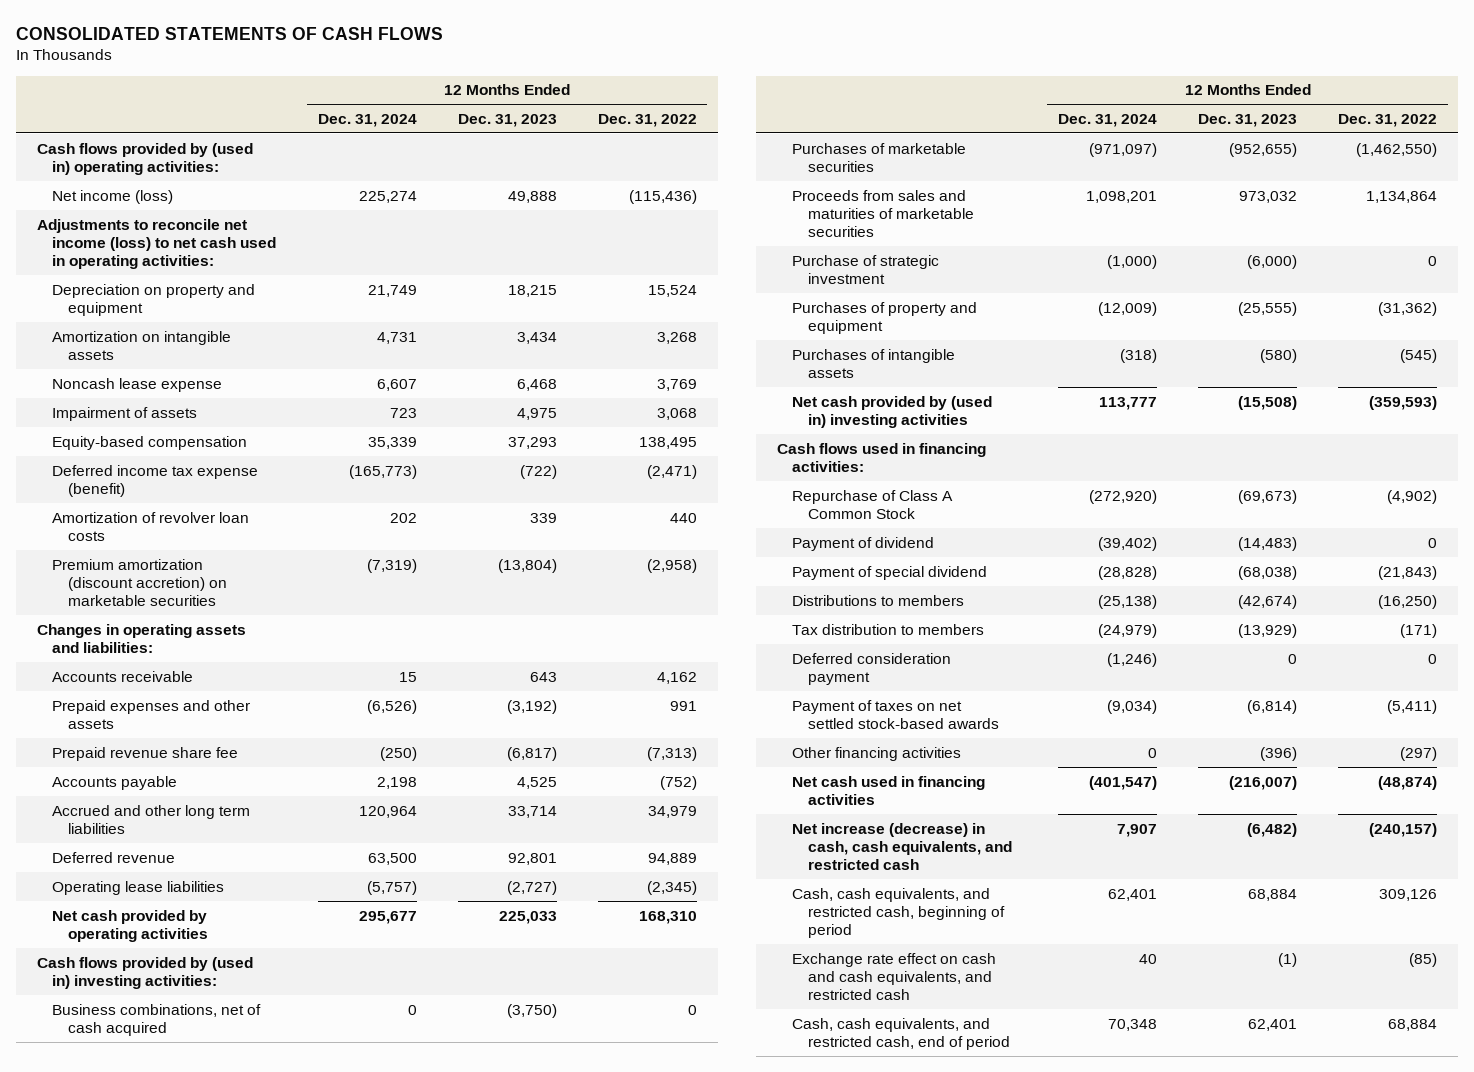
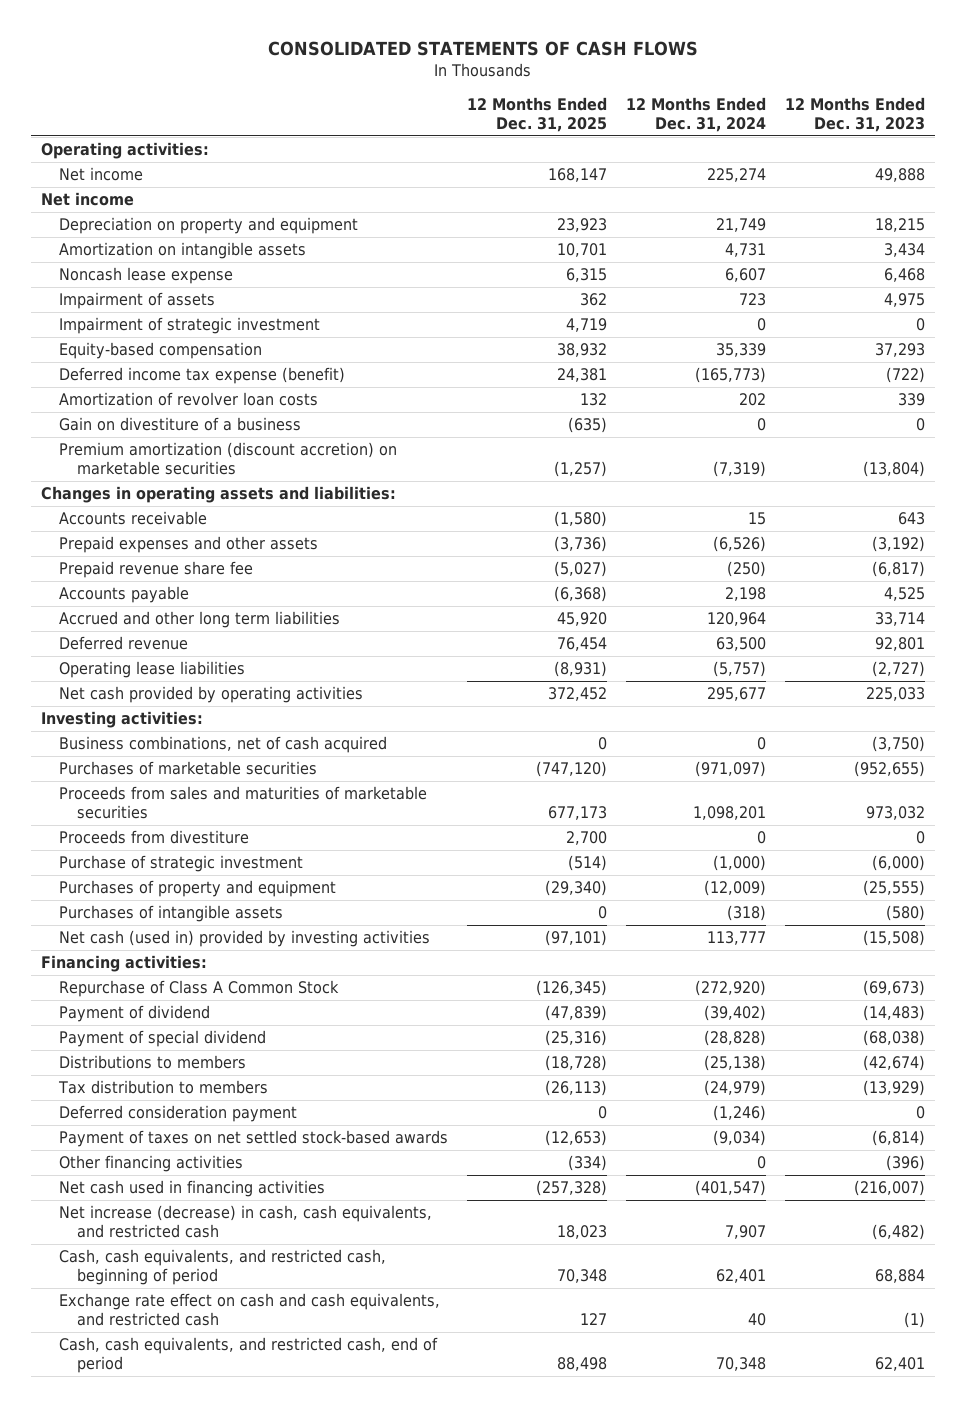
[598,113,698,127] Dec. 31, 2022 -> none
none -> [466,97,607,132] 12 Months Ended Dec. 31, 2025
[36,142,253,175] Cash flows provided by (used in) operating activities: -> [40,142,209,160] Operating activities:
[52,189,174,204] Net income (loss) -> [58,167,143,182] Net income
[36,218,277,269] Adjustments to reconcile net income (loss) to net cash used in operating activities: -> [40,192,134,207] Net income
none -> [58,317,320,335] Impairment of strategic investment
none -> [58,417,301,432] Gain on divestiture of a business
[36,956,253,989] Cash flows provided by (used in) investing activities: -> [40,711,203,729] Investing activities:
none -> [58,830,249,845] Proceeds from divestiture
[792,395,993,428] Net cash provided by (used in) investing activities -> [58,930,430,948] Net cash (used in) provided by investing activities
[776,442,986,472] Cash flows used in financing activities: -> [40,955,207,973] Financing activities:

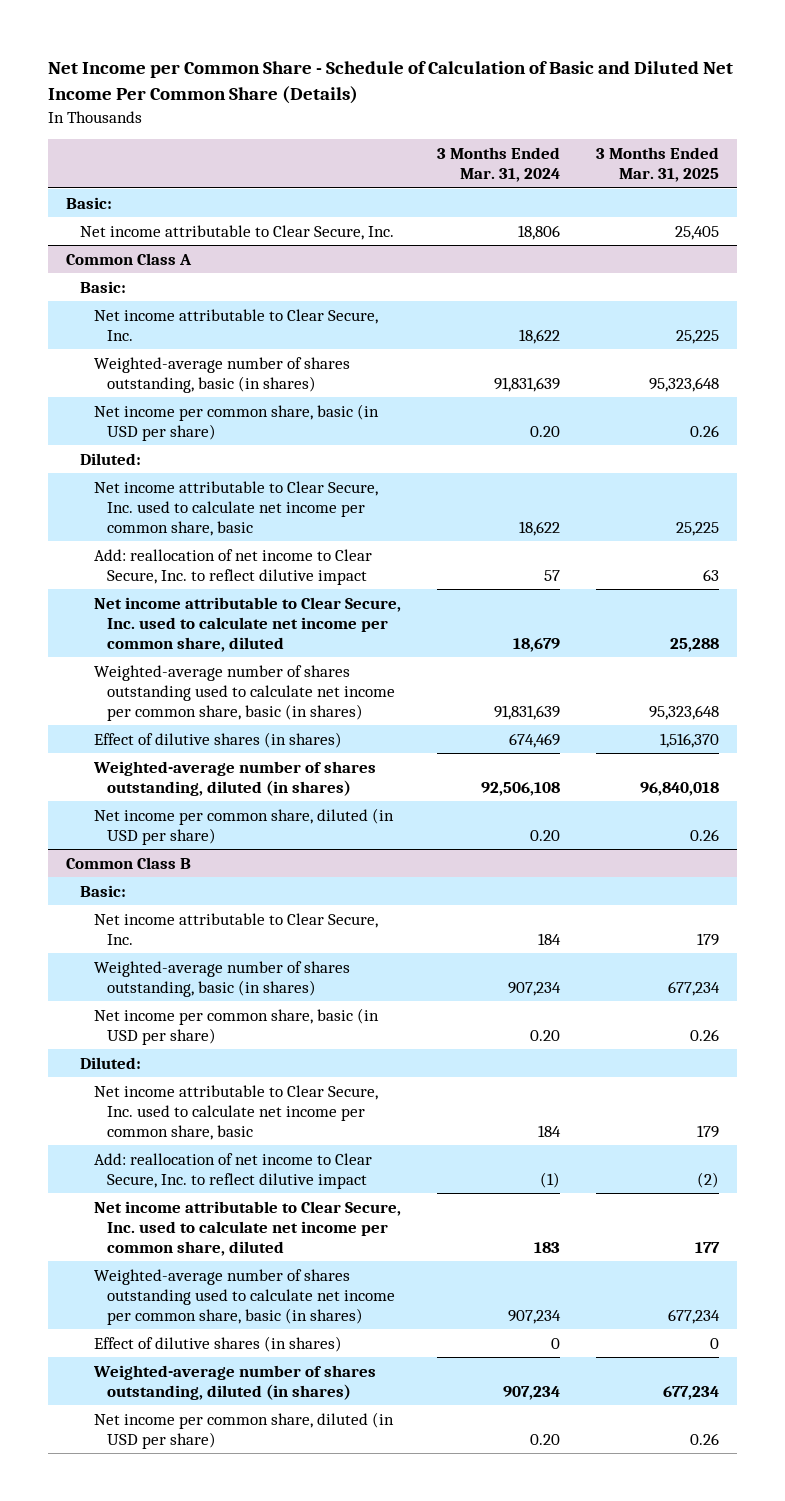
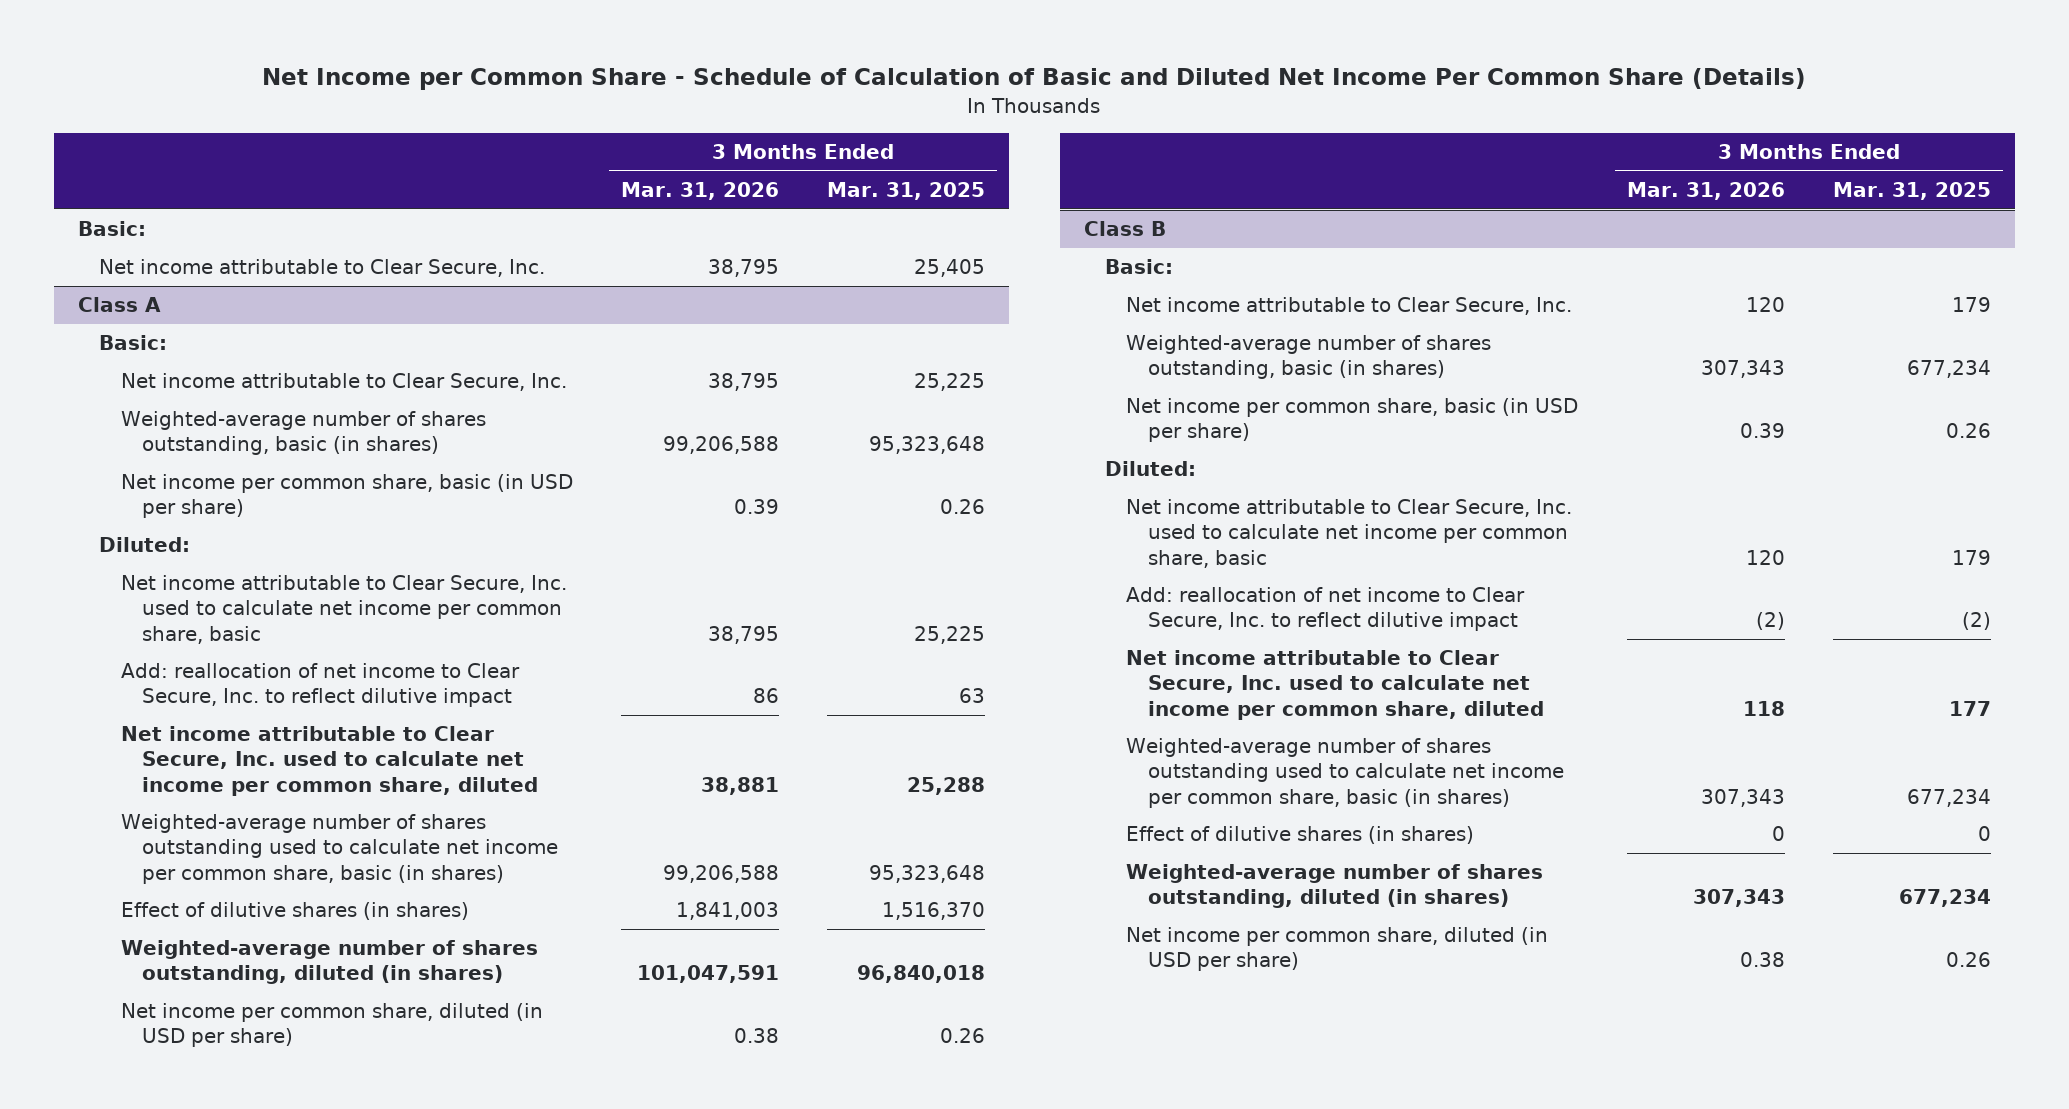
[436,147,560,183] 3 Months Ended Mar. 31, 2024 -> none
none -> [620,181,779,200] Mar. 31, 2026
[66,252,193,265] Common Class A -> [78,297,162,313] Class A
[66,856,192,869] Common Class B -> [1083,221,1166,237] Class B

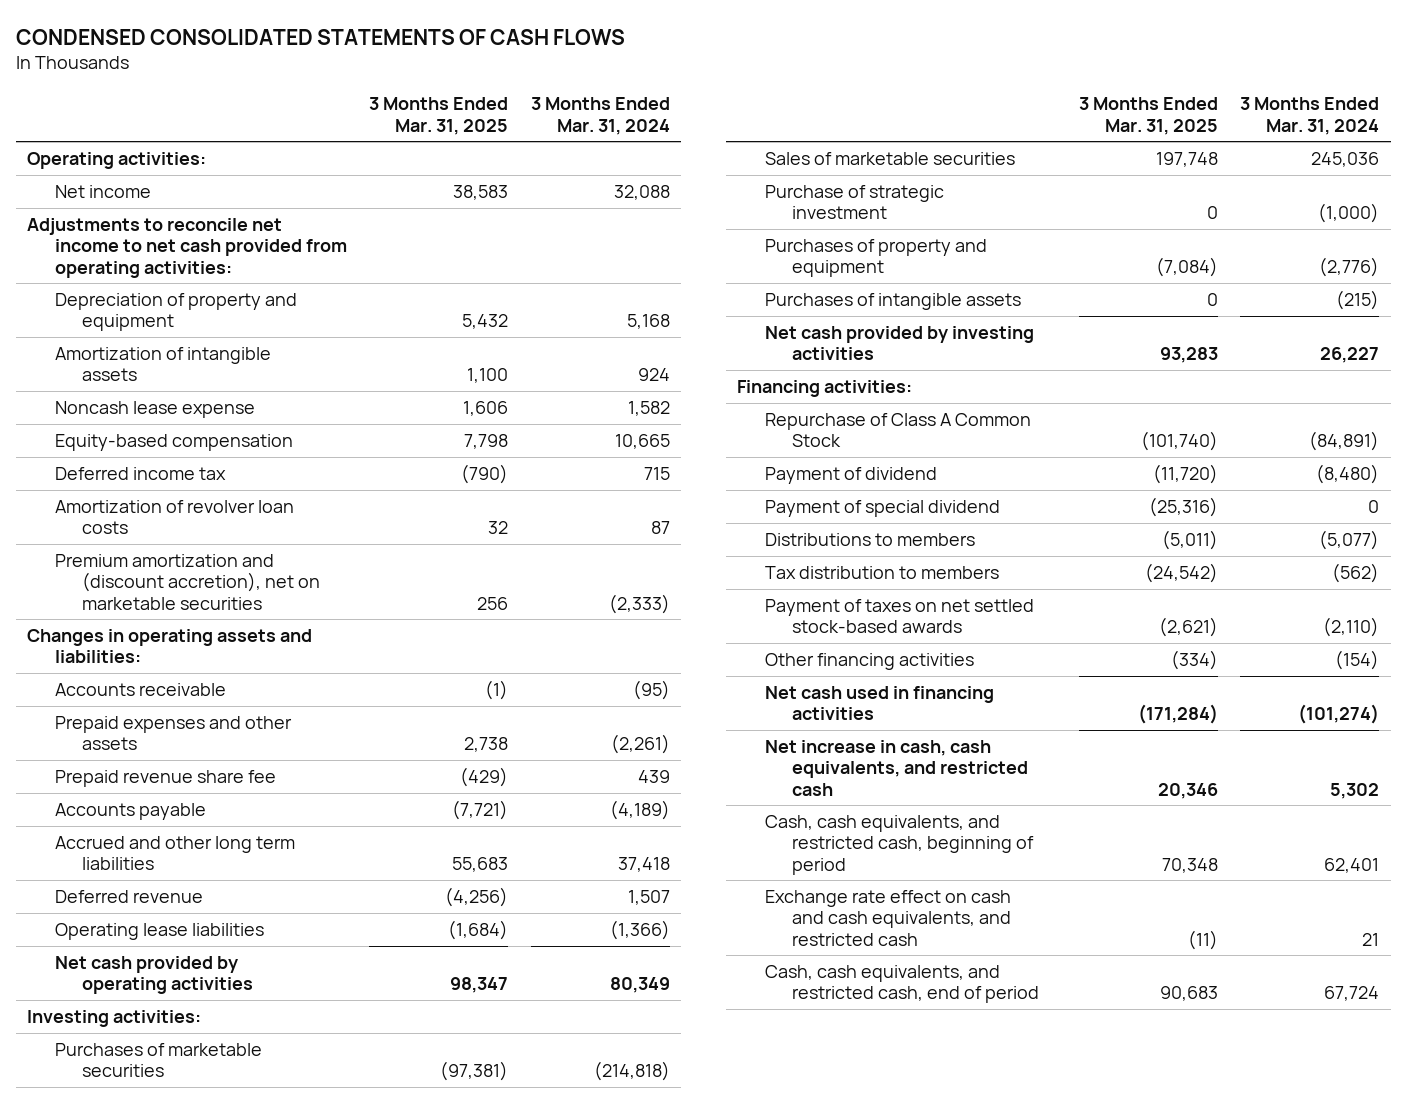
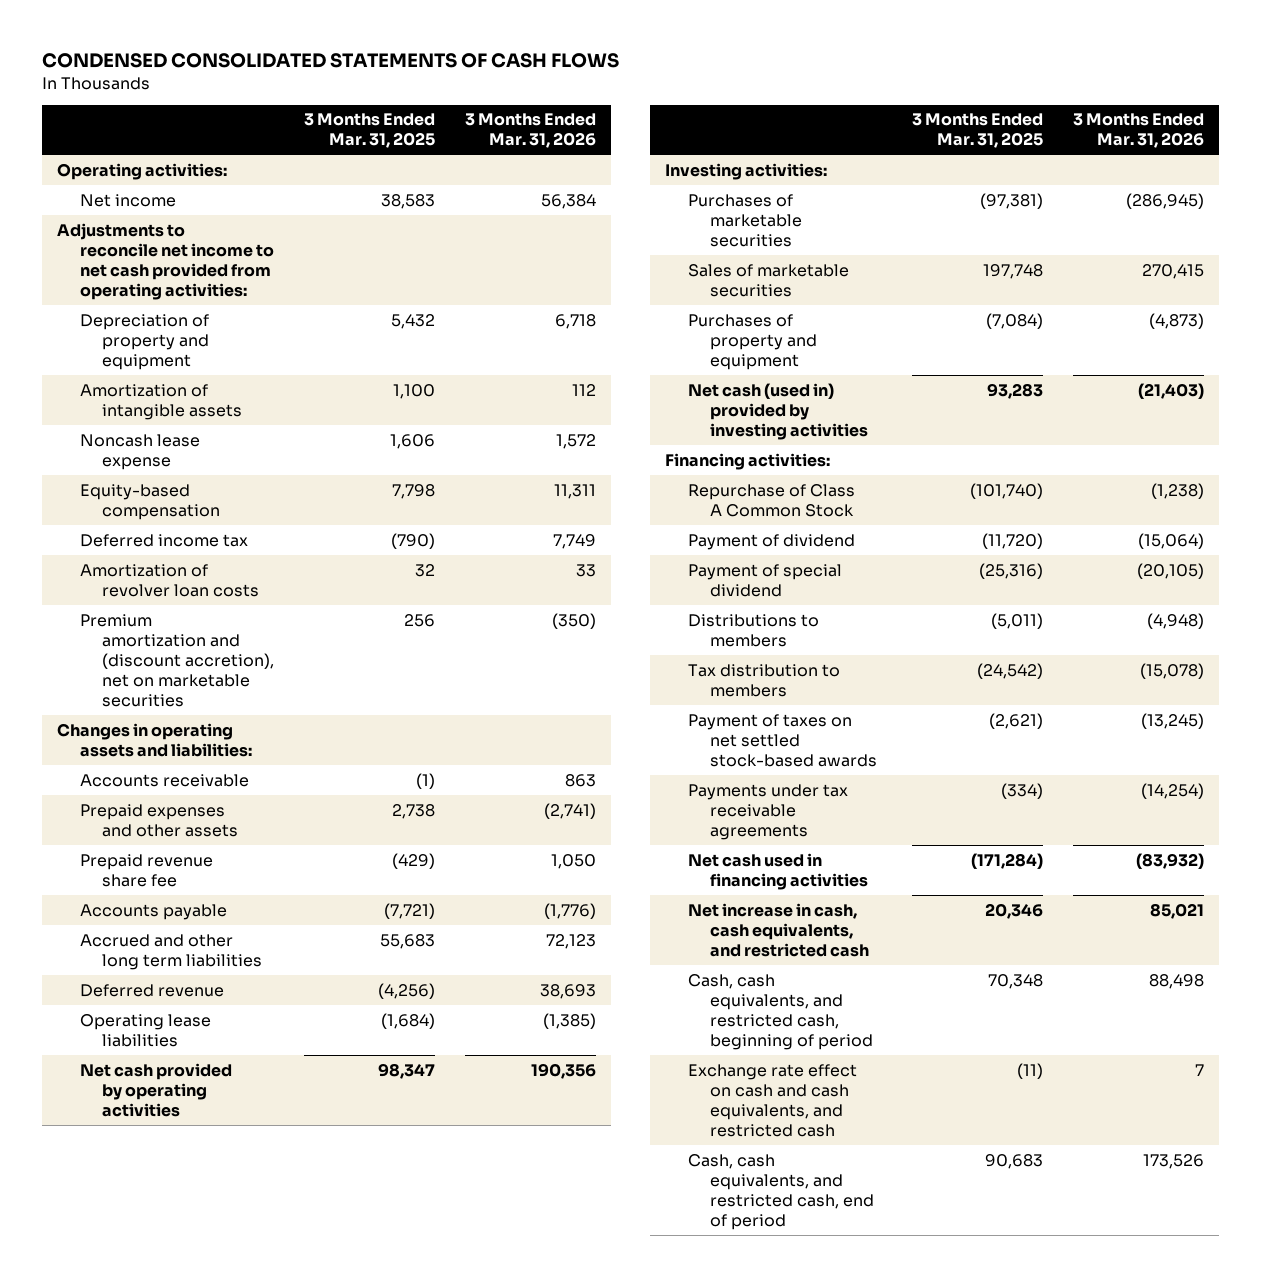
[530,97,670,135] 3 Months Ended Mar. 31, 2024 -> none
none -> [464,113,596,149] 3 Months Ended Mar. 31, 2026
[764,185,944,220] Purchase of strategic investment -> none
[764,293,1021,311] Purchases of intangible assets -> none
[764,326,1034,361] Net cash provided by investing activities -> [687,382,868,440] Net cash (used in) provided by investing activities
[764,653,974,671] Other financing activities -> [687,783,848,840] Payments under tax receivable agreements

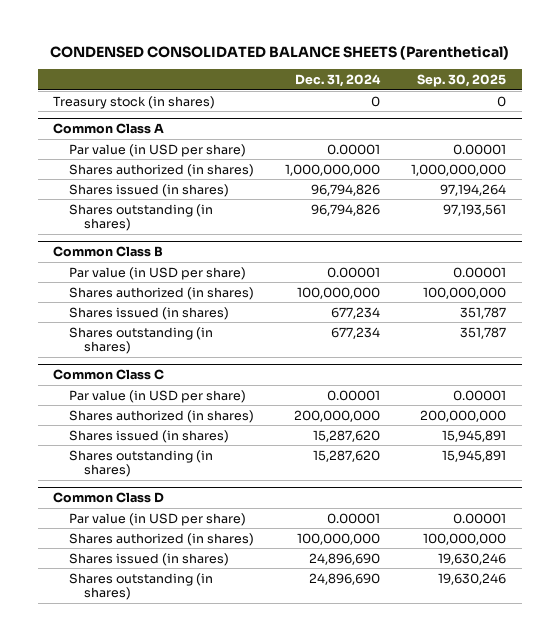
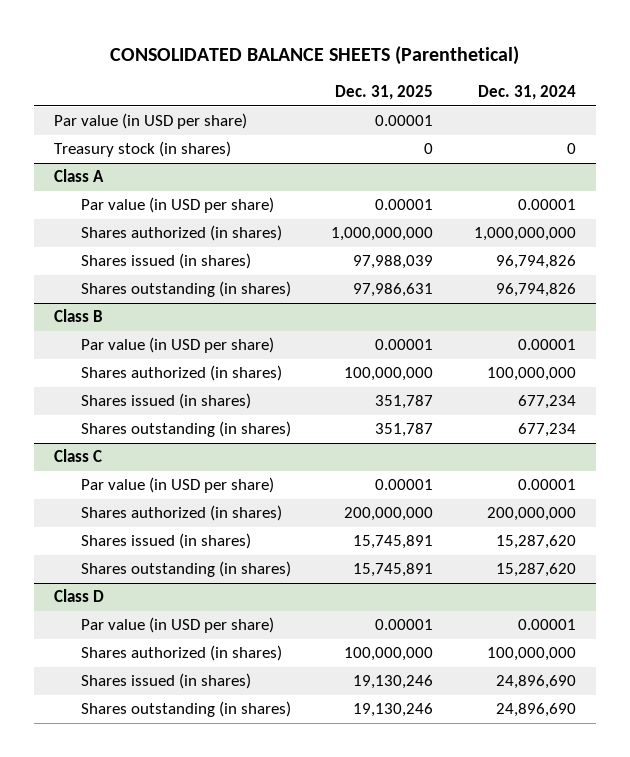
[49,45,509,60] CONDENSED CONSOLIDATED BALANCE SHEETS (Parenthetical) -> [109,45,519,65] CONSOLIDATED BALANCE SHEETS (Parenthetical)
[417,73,507,87] Sep. 30, 2025 -> none
none -> [335,85,434,101] Dec. 31, 2025
none -> [54,113,248,130] Par value (in USD per share)
[53,122,165,134] Common Class A -> [54,169,105,183] Class A
[53,245,164,257] Common Class B -> [54,309,104,323] Class B
[53,368,165,380] Common Class C -> [54,449,103,463] Class C
[53,491,165,503] Common Class D -> [54,589,105,603] Class D

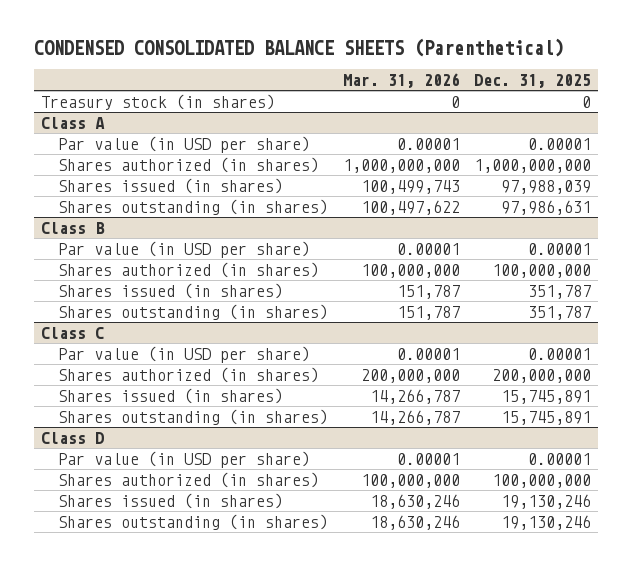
[109,45,519,65] CONSOLIDATED BALANCE SHEETS (Parenthetical) -> [33,37,564,57] CONDENSED CONSOLIDATED BALANCE SHEETS (Parenthetical)
[477,85,576,101] Dec. 31, 2024 -> none
none -> [342,72,460,88] Mar. 31, 2026
[54,113,248,130] Par value (in USD per share) -> none

